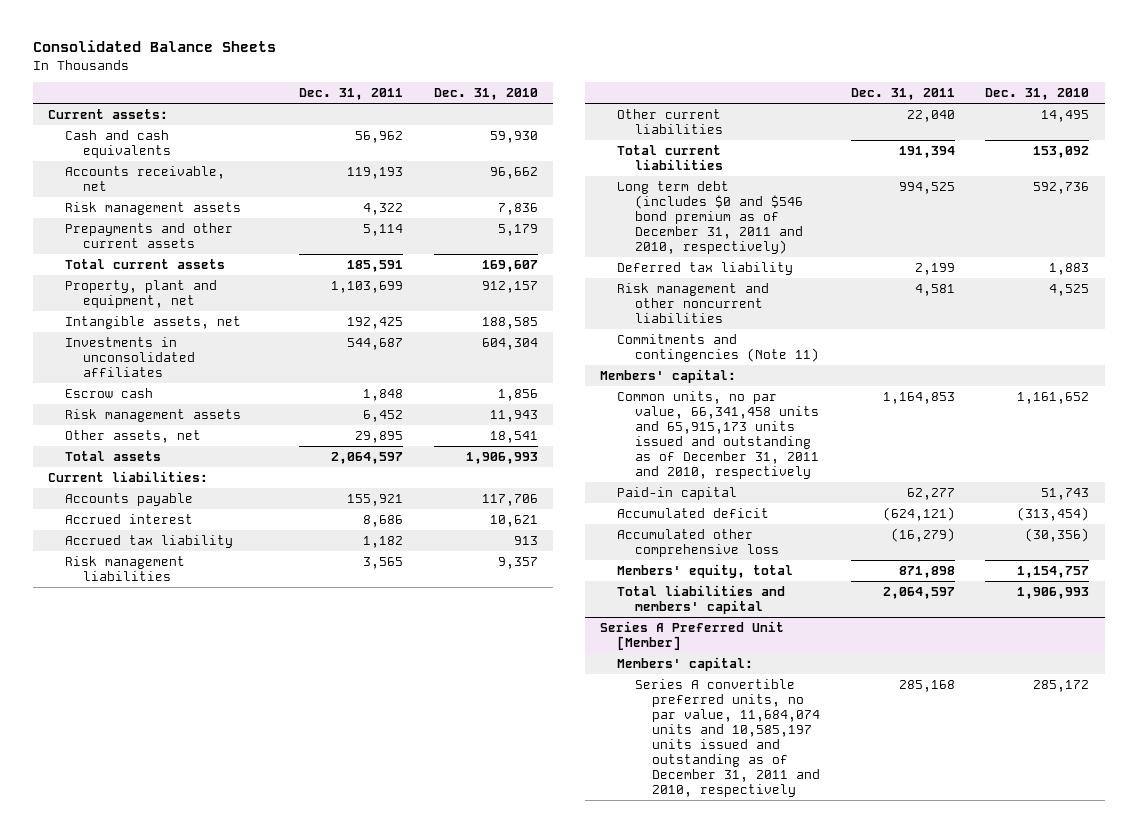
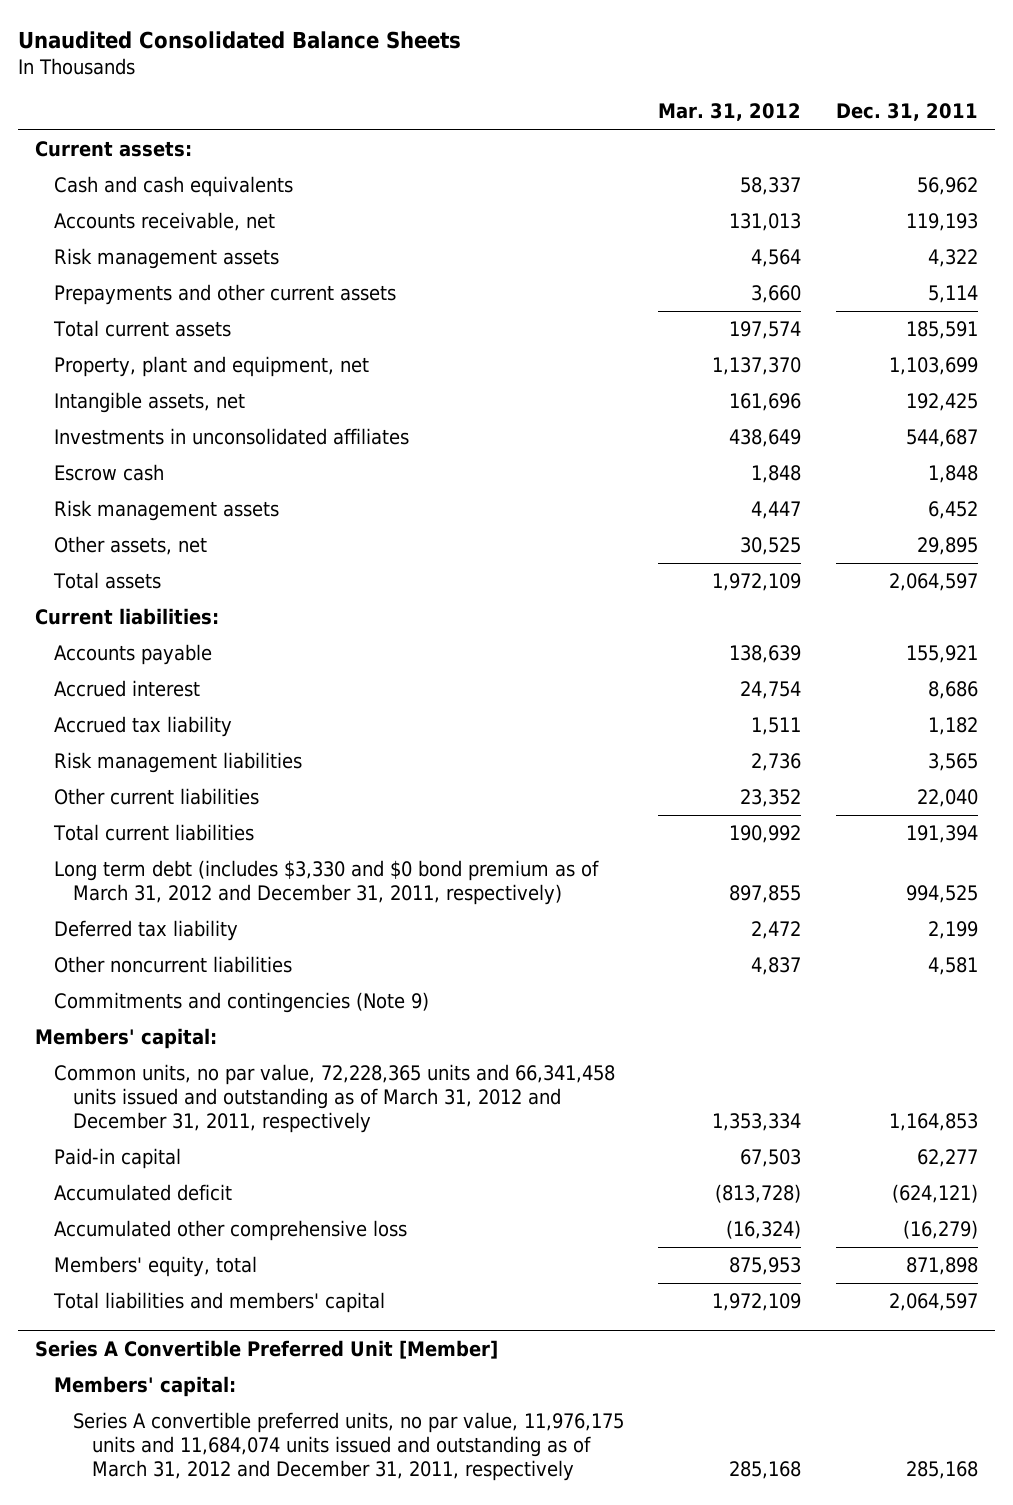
[32,40,276,53] Consolidated Balance Sheets -> [18,31,462,50] Unaudited Consolidated Balance Sheets
[433,88,538,101] Dec. 31, 2010 -> none
none -> [658,103,802,122] Mar. 31, 2012
[617,181,803,255] Long term debt (includes $0 and $546 bond premium as of December 31, 2011 and 2010, respectively) -> [54,860,600,905] Long term debt (includes $3,330 and $0 bond premium as of March 31, 2012 and December 31, 2011, respectively)
[617,283,770,324] Risk management and other noncurrent liabilities -> [54,956,293,974] Other noncurrent liabilities
[617,334,819,363] Commitments and contingencies (Note 11) -> [54,992,430,1014] Commitments and contingencies (Note 9)
[617,391,819,480] Common units, no par value, 66,341,458 units and 65,915,173 units issued and outstanding as of December 31, 2011 and 2010, respectively -> [54,1064,616,1133] Common units, no par value, 72,228,365 units and 66,341,458 units issued and outstanding as of March 31, 2012 and December 31, 2011, respectively
[599,621,784,651] Series A Preferred Unit [Member] -> [35,1340,499,1360] Series A Convertible Preferred Unit [Member]
[634,679,821,798] Series A convertible preferred units, no par value, 11,684,074 units and 10,585,197 units issued and outstanding as of December 31, 2011 and 2010, respectively -> [72,1412,624,1481] Series A convertible preferred units, no par value, 11,976,175 units and 11,684,074 units issued and outstanding as of March 31, 2012 and December 31, 2011, respectively

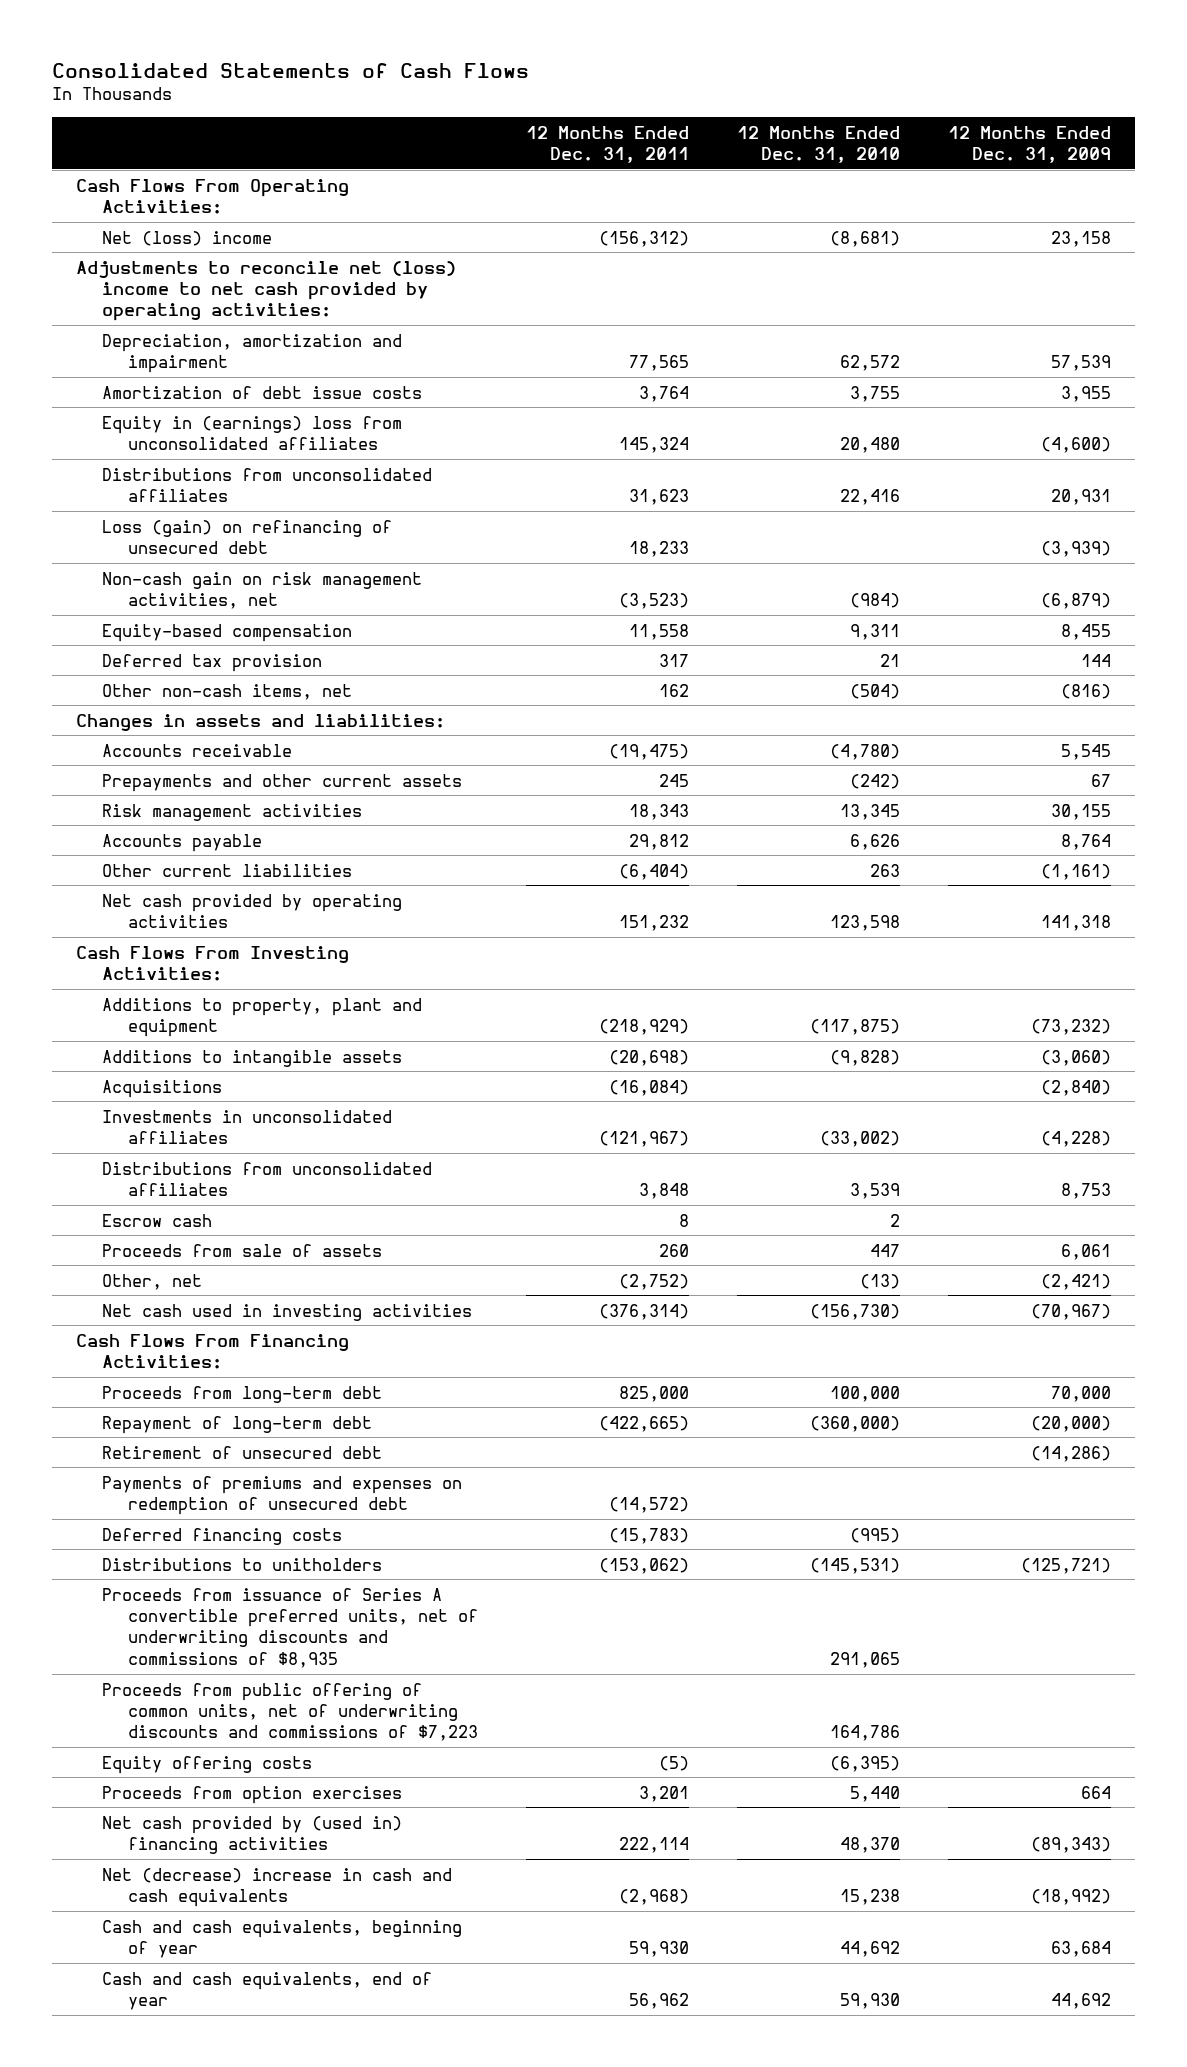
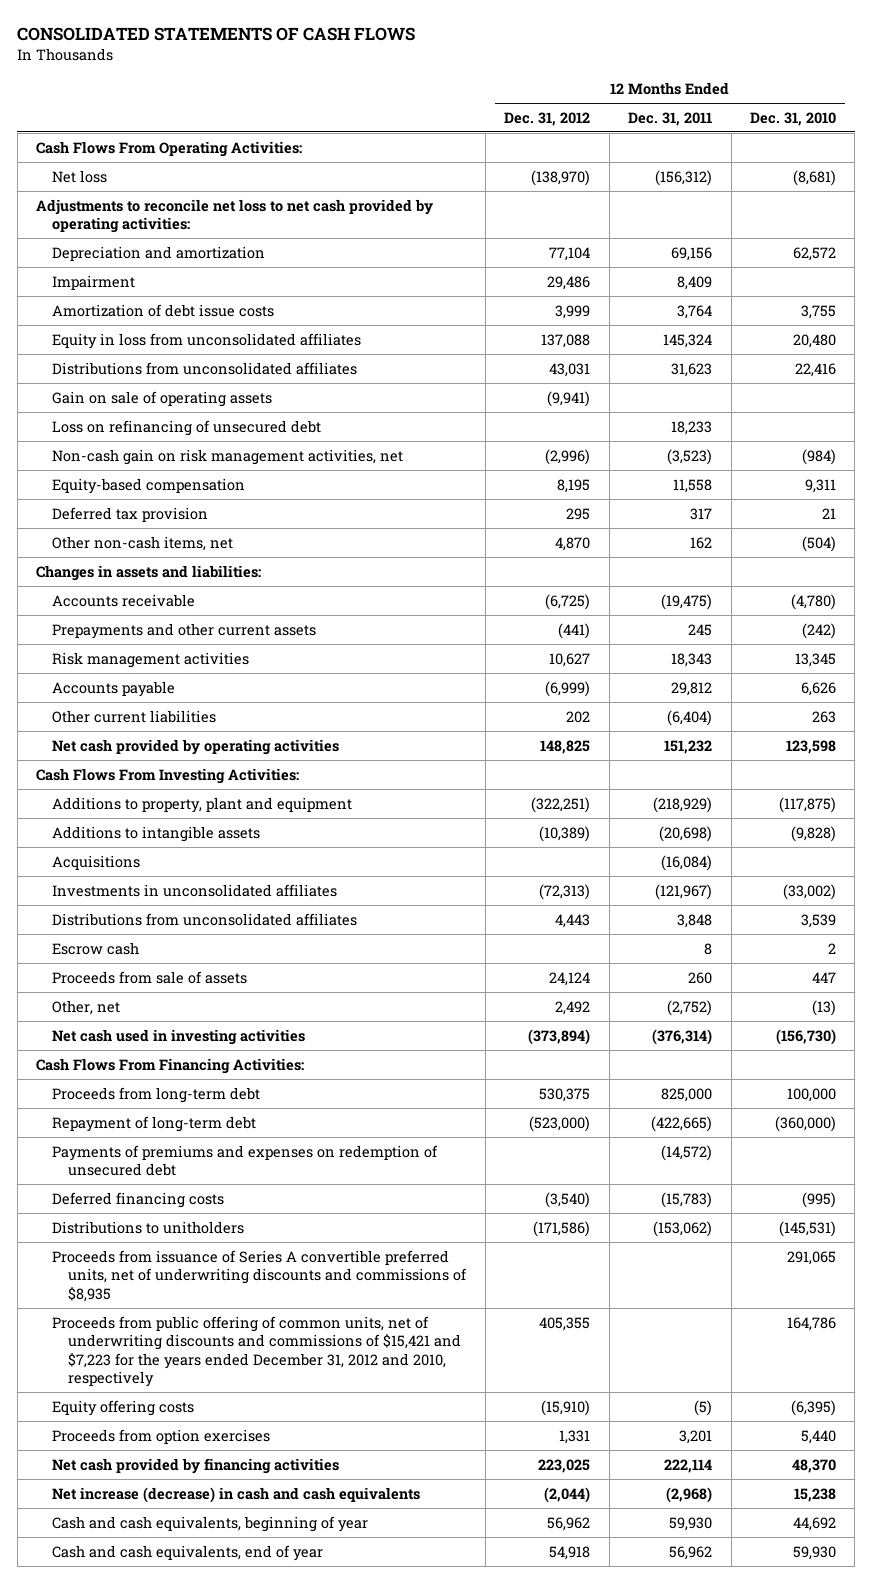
[52,62,530,78] Consolidated Statements of Cash Flows -> [17,26,416,41] CONSOLIDATED STATEMENTS OF CASH FLOWS
[948,125,1112,163] 12 Months Ended Dec. 31, 2009 -> none
none -> [504,111,591,126] Dec. 31, 2012
[102,230,273,246] Net (loss) income -> [52,169,108,183] Net loss
[76,260,457,322] Adjustments to reconcile net (loss) income to net cash provided by operating activities: -> [36,198,434,234] Adjustments to reconcile net loss to net cash provided by operating activities:
[102,333,403,373] Depreciation, amortization and impairment -> [52,245,266,261] Depreciation and amortization
[629,354,690,371] 77,565 -> [671,246,713,261] 69,156
none -> [52,274,136,290] Impairment
[102,415,403,450] Equity in (earnings) loss from unconsolidated affiliates -> [52,332,362,349] Equity in loss from unconsolidated affiliates
none -> [52,390,273,407] Gain on sale of operating assets
[102,519,393,554] Loss (gain) on refinancing of unsecured debt -> [52,419,322,436] Loss on refinancing of unsecured debt
[102,1445,383,1459] Retirement of unsecured debt -> none
[102,1682,479,1742] Proceeds from public offering of common units, net of underwriting discounts and commissions of $7,223 -> [52,1315,462,1388] Proceeds from public offering of common units, net of underwriting discounts and commissions of $15,421 and $7,223 for the years ended December 31, 2012 and 2010, respectively
[102,1815,403,1854] Net cash provided by (used in) financing activities -> [52,1457,340,1474] Net cash provided by financing activities
[102,1867,453,1907] Net (decrease) increase in cash and cash equivalents -> [52,1486,421,1503] Net increase (decrease) in cash and cash equivalents

